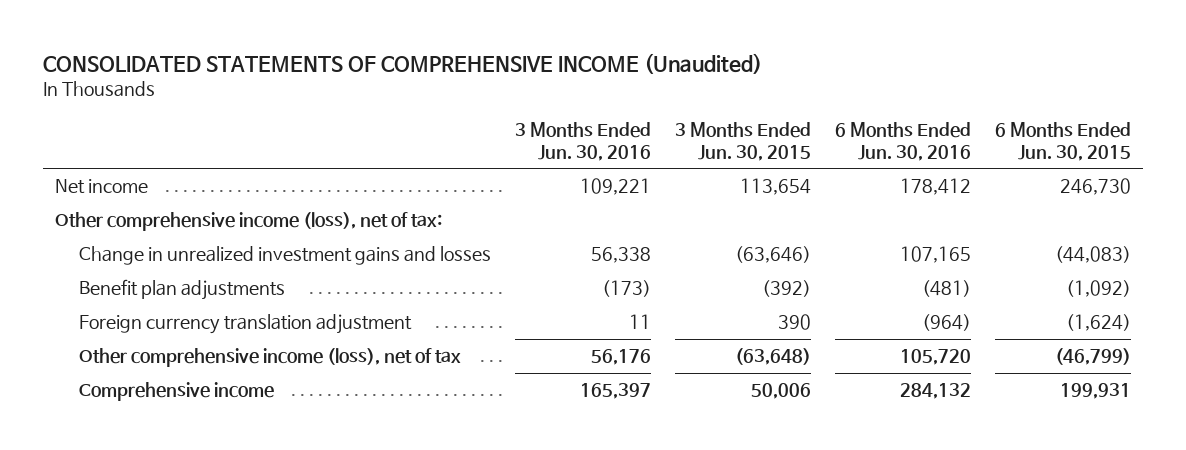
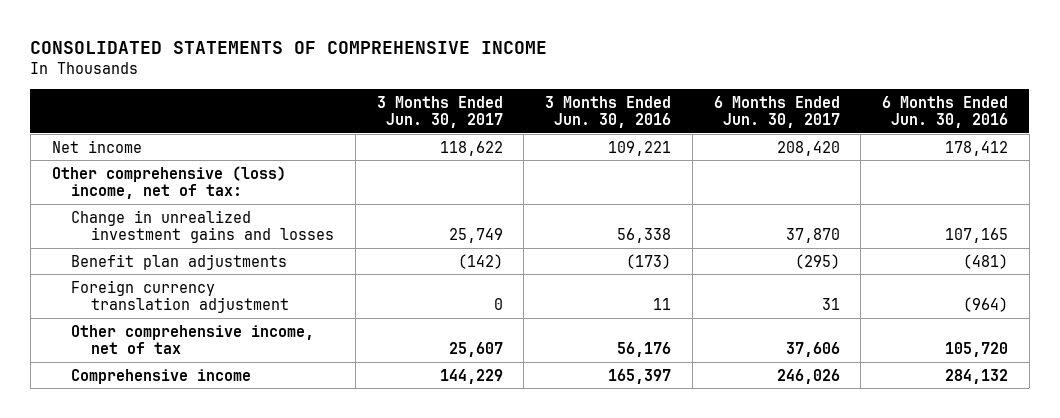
[43,52,763,74] CONSOLIDATED STATEMENTS OF COMPREHENSIVE INCOME (Unaudited) -> [30,40,548,54] CONSOLIDATED STATEMENTS OF COMPREHENSIVE INCOME
[674,122,811,161] 3 Months Ended Jun. 30, 2015 -> none
[994,122,1131,161] 6 Months Ended Jun. 30, 2015 -> none
none -> [376,95,503,129] 3 Months Ended Jun. 30, 2017
none -> [713,95,840,129] 6 Months Ended Jun. 30, 2017
[55,212,443,232] Other comprehensive income (loss), net of tax: -> [51,165,286,200] Other comprehensive (loss) income, net of tax:
[78,348,461,368] Other comprehensive income (loss), net of tax -> [71,324,315,355] Other comprehensive income, net of tax

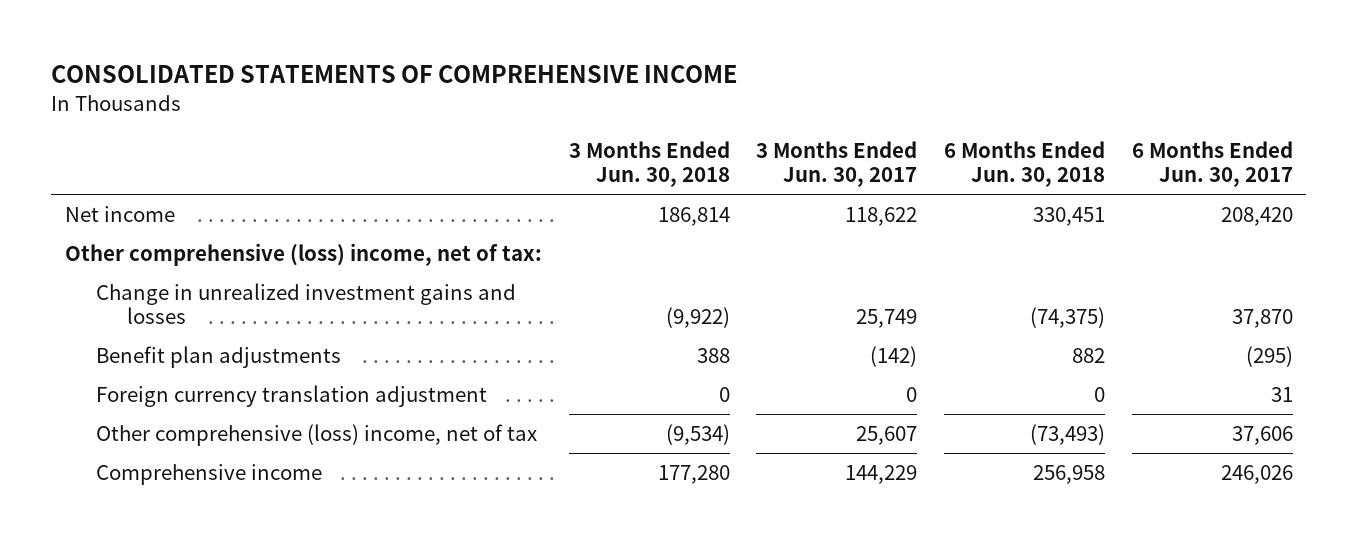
[545,95,672,129] 3 Months Ended Jun. 30, 2016 -> none
[881,95,1008,129] 6 Months Ended Jun. 30, 2016 -> none
none -> [568,140,730,188] 3 Months Ended Jun. 30, 2018
none -> [944,140,1106,188] 6 Months Ended Jun. 30, 2018
[71,324,315,355] Other comprehensive income, net of tax -> [95,423,537,446] Other comprehensive (loss) income, net of tax

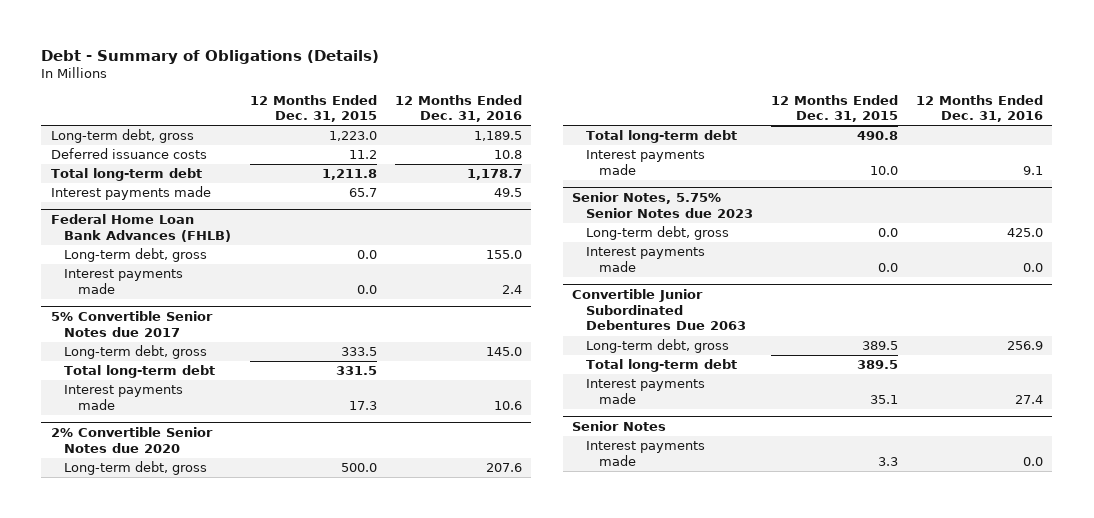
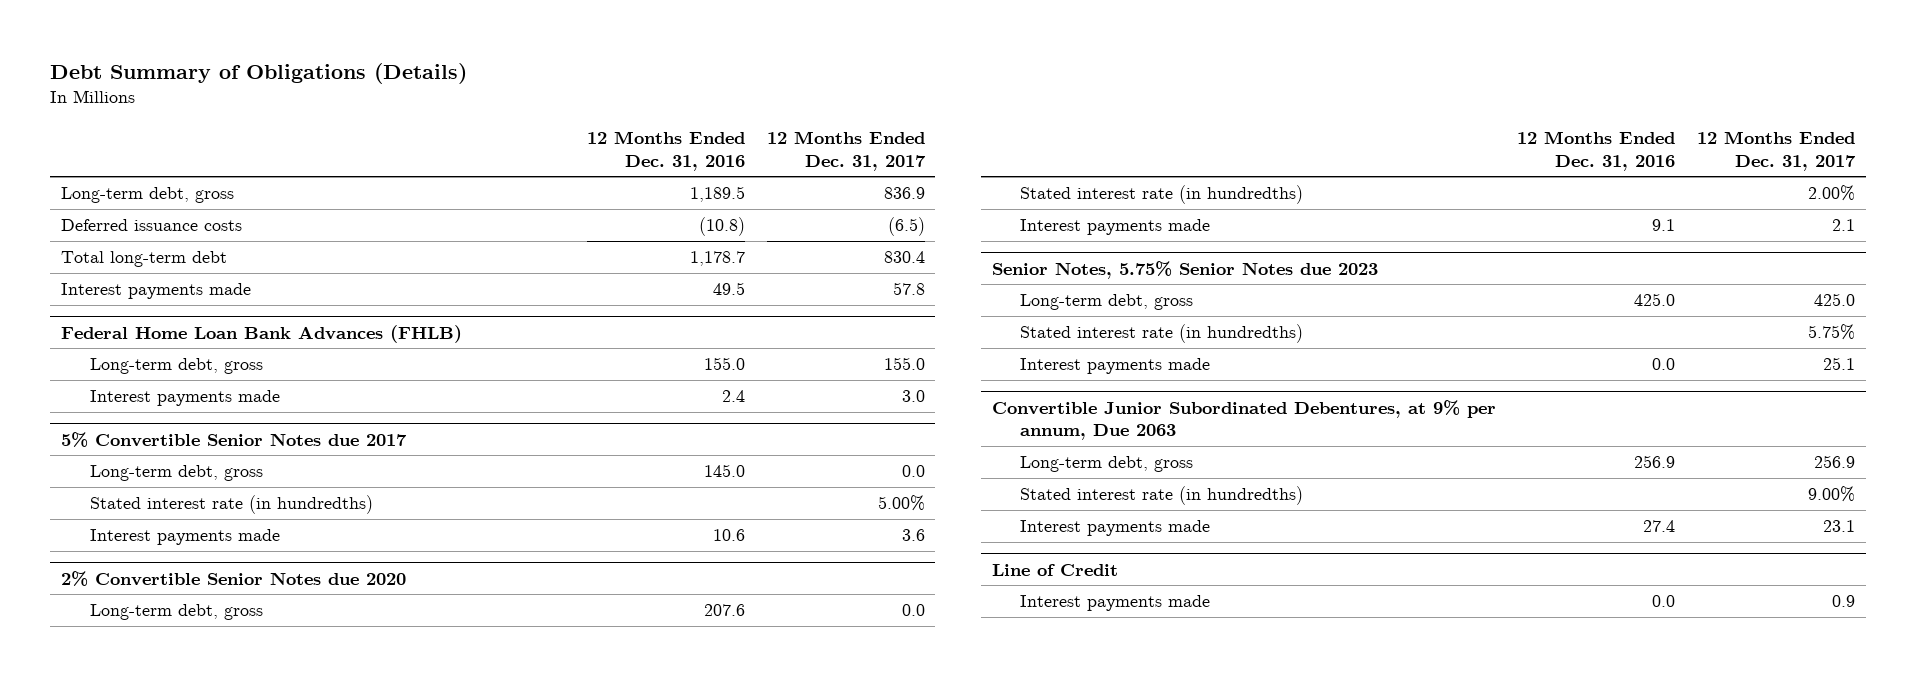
[41,49,380,64] Debt - Summary of Obligations (Details) -> [50,62,468,84] Debt Summary of Obligations (Details)
[249,94,377,123] 12 Months Ended Dec. 31, 2015 -> none
none -> [766,130,926,171] 12 Months Ended Dec. 31, 2017
[493,150,522,160] 10.8 -> [698,217,745,237] (10.8)
[64,365,216,379] Total long-term debt -> none
none -> [89,495,373,515] Stated interest rate (in hundredths)
[585,130,737,144] Total long-term debt -> none
none -> [1020,185,1304,205] Stated interest rate (in hundredths)
none -> [1020,324,1304,344] Stated interest rate (in hundredths)
[571,289,746,331] Convertible Junior Subordinated Debentures Due 2063 -> [991,399,1496,441] Convertible Junior Subordinated Debentures, at 9% per annum, Due 2063
[585,359,737,373] Total long-term debt -> none
none -> [1020,486,1304,506] Stated interest rate (in hundredths)
[571,421,666,432] Senior Notes -> none
none -> [991,563,1118,576] Line of Credit

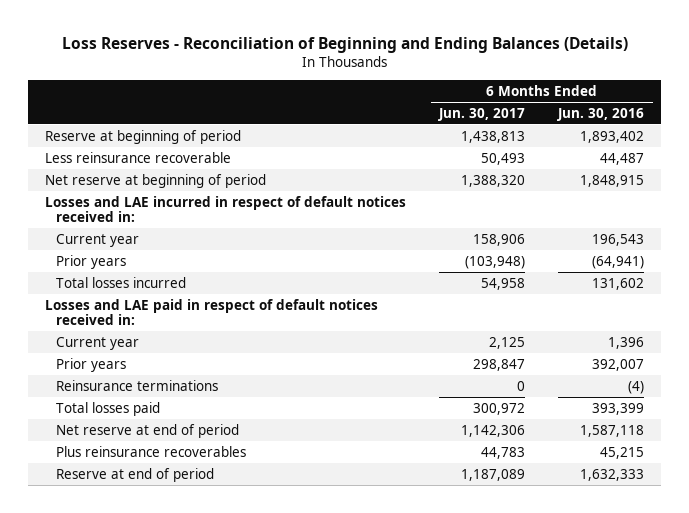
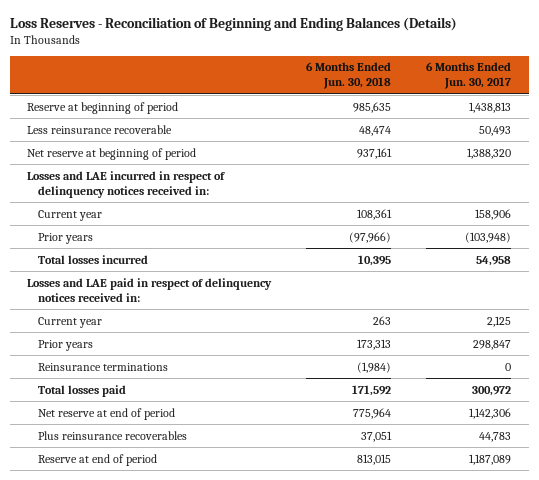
[557,107,645,121] Jun. 30, 2016 -> none
none -> [306,62,392,90] 6 Months Ended Jun. 30, 2018
[44,195,406,223] Losses and LAE incurred in respect of default notices received in: -> [27,170,226,198] Losses and LAE incurred in respect of delinquency notices received in:
[44,298,378,326] Losses and LAE paid in respect of default notices received in: -> [27,277,273,302] Losses and LAE paid in respect of delinquency notices received in:

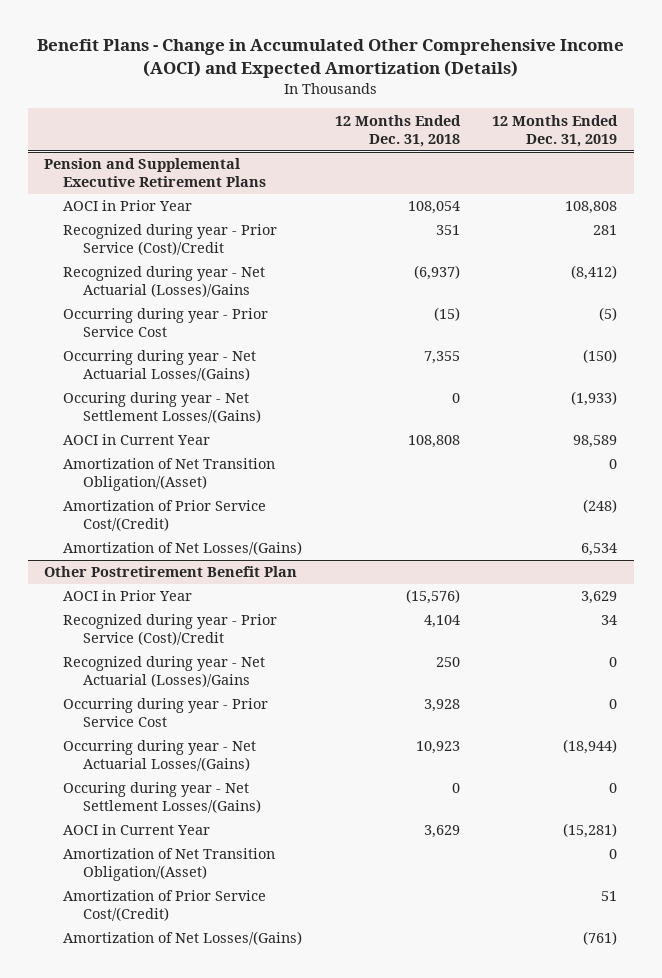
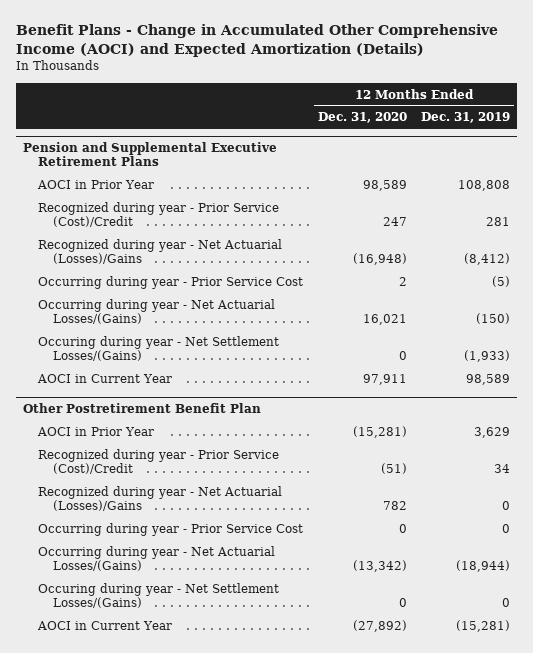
[334,114,461,147] 12 Months Ended Dec. 31, 2018 -> none
none -> [317,112,407,124] Dec. 31, 2020
[63,458,276,492] Amortization of Net Transition Obligation/(Asset) -> none
[63,500,267,532] Amortization of Prior Service Cost/(Credit) -> none
[63,541,303,556] Amortization of Net Losses/(Gains) -> none
[63,848,276,882] Amortization of Net Transition Obligation/(Asset) -> none
[63,890,267,922] Amortization of Prior Service Cost/(Credit) -> none
[63,931,303,946] Amortization of Net Losses/(Gains) -> none

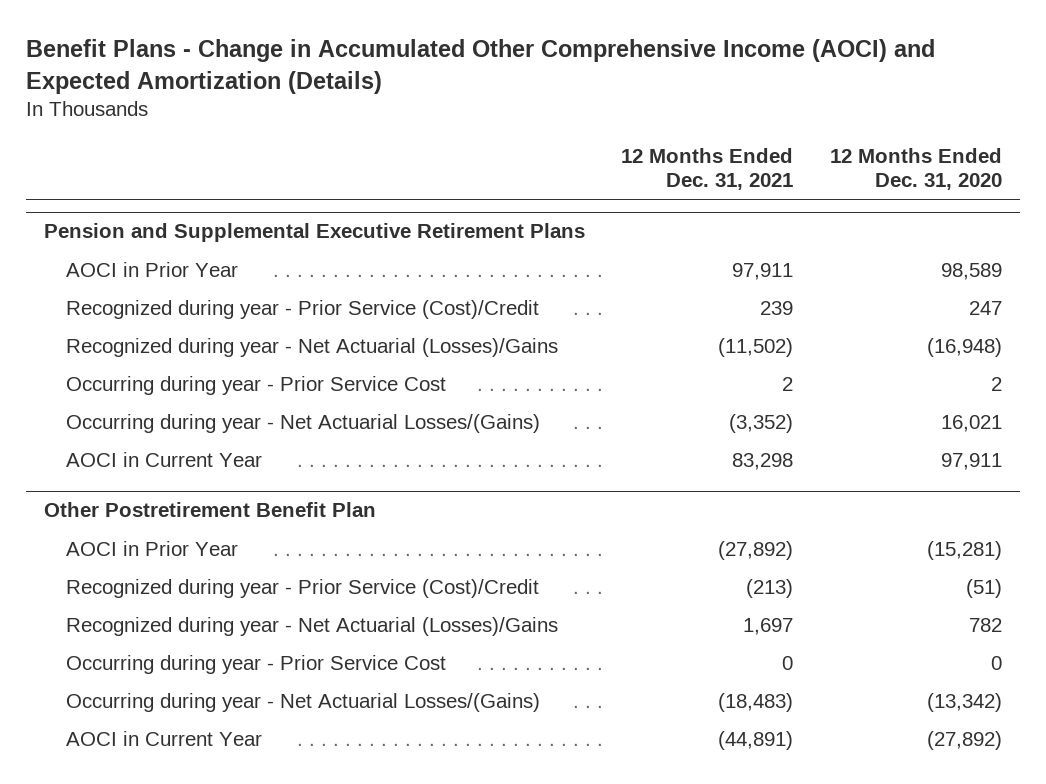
[421,112,511,124] Dec. 31, 2019 -> none
none -> [621,147,794,190] 12 Months Ended Dec. 31, 2021
[38,335,280,361] Occuring during year - Net Settlement Losses/(Gains) -> none
[38,582,280,608] Occuring during year - Net Settlement Losses/(Gains) -> none

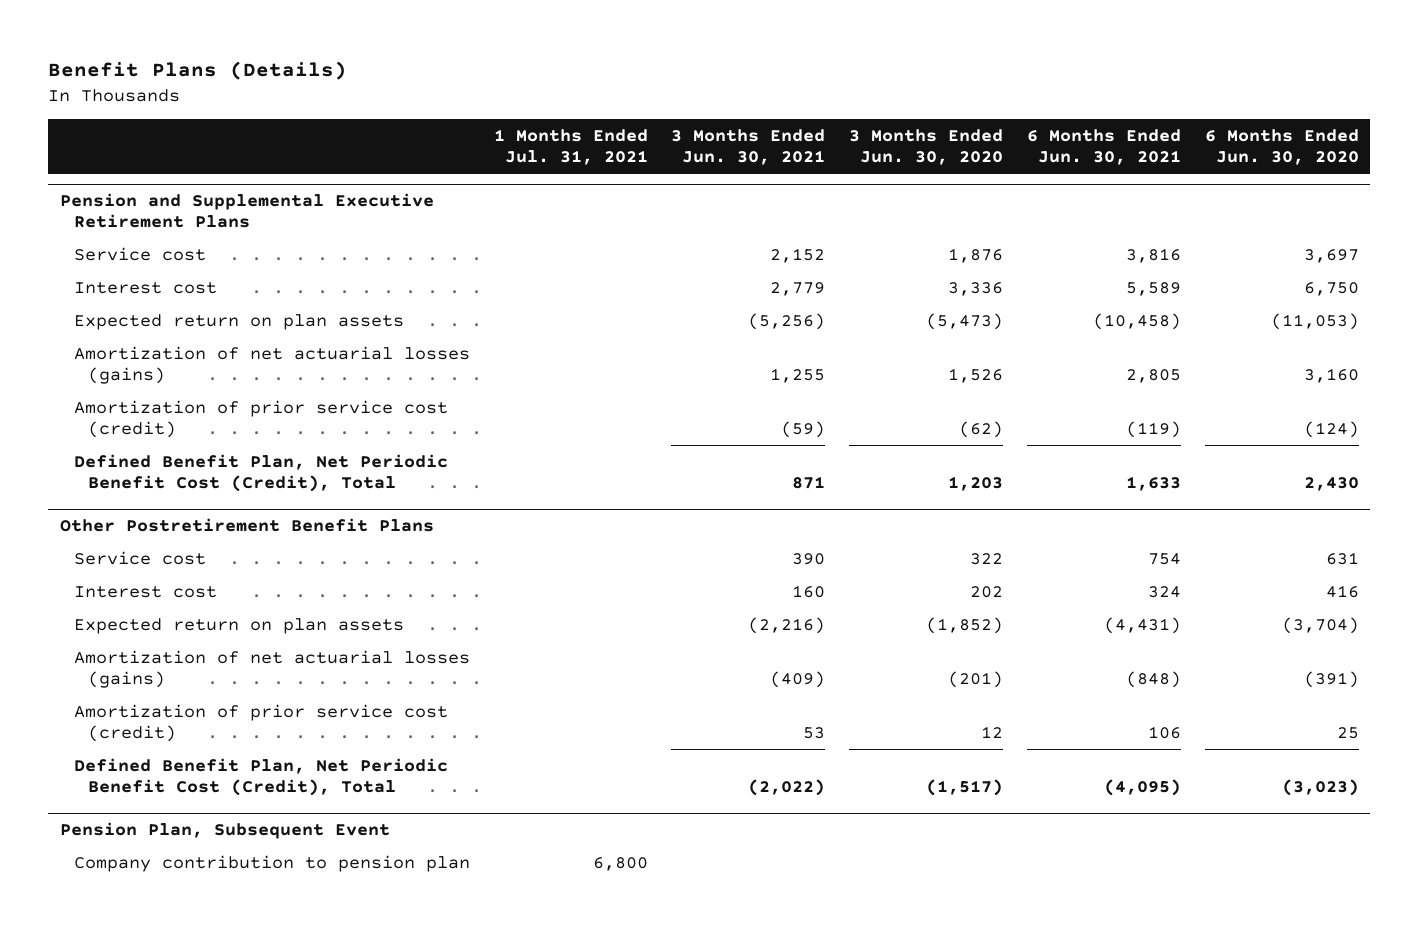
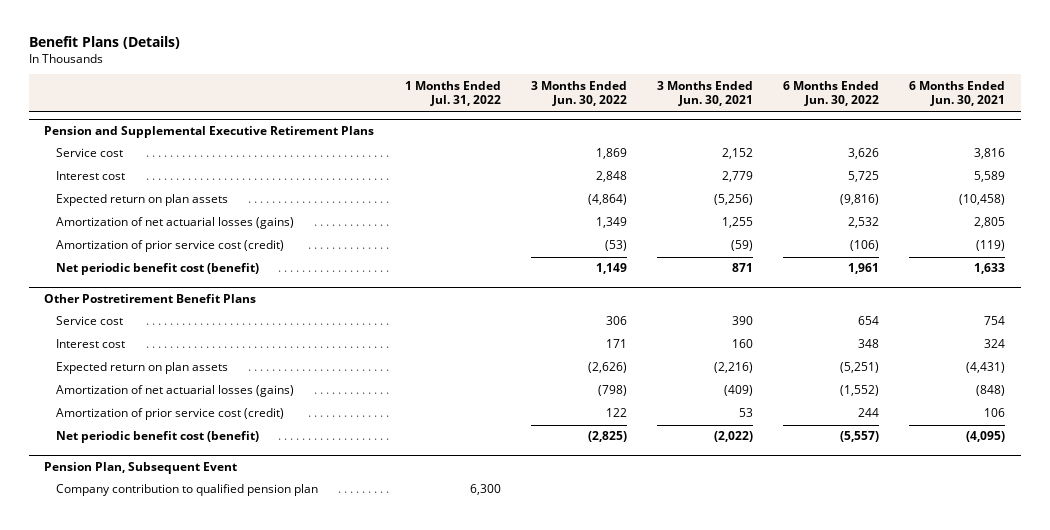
[493,128,648,166] 1 Months Ended Jul. 31, 2021 -> none
[849,128,1004,166] 3 Months Ended Jun. 30, 2020 -> none
[1204,128,1359,166] 6 Months Ended Jun. 30, 2020 -> none
none -> [404,80,501,107] 1 Months Ended Jul. 31, 2022
none -> [530,80,627,107] 3 Months Ended Jun. 30, 2022
none -> [783,80,880,107] 6 Months Ended Jun. 30, 2022
[73,453,448,492] Defined Benefit Plan, Net Periodic Benefit Cost (Credit), Total -> [56,263,260,276] Net periodic benefit cost (benefit)
[73,757,448,796] Defined Benefit Plan, Net Periodic Benefit Cost (Credit), Total -> [56,431,260,444] Net periodic benefit cost (benefit)
[73,854,470,872] Company contribution to pension plan -> [56,484,319,497] Company contribution to qualified pension plan

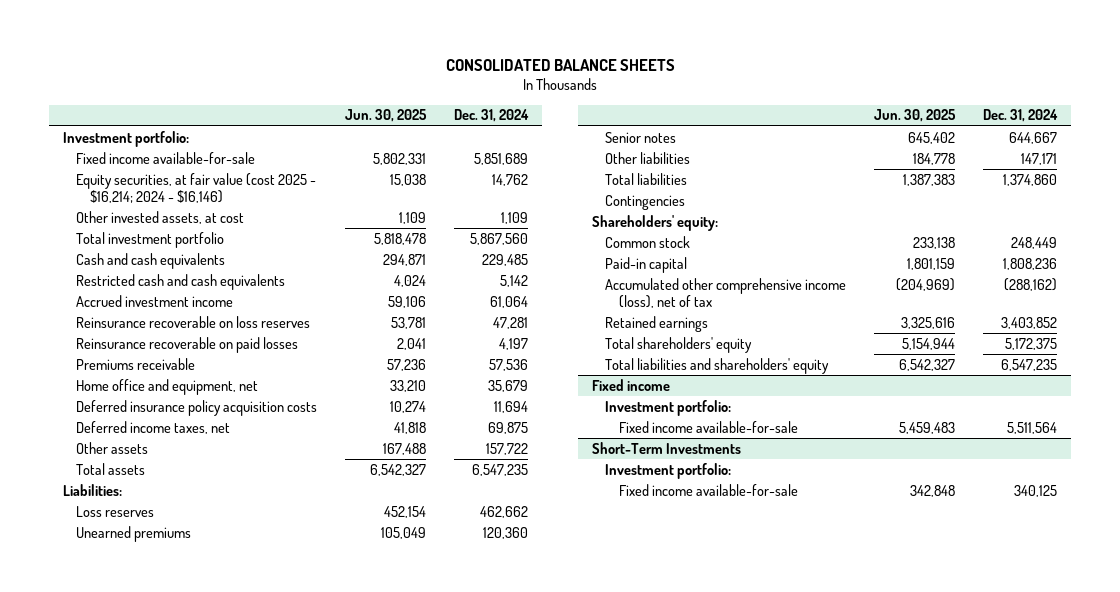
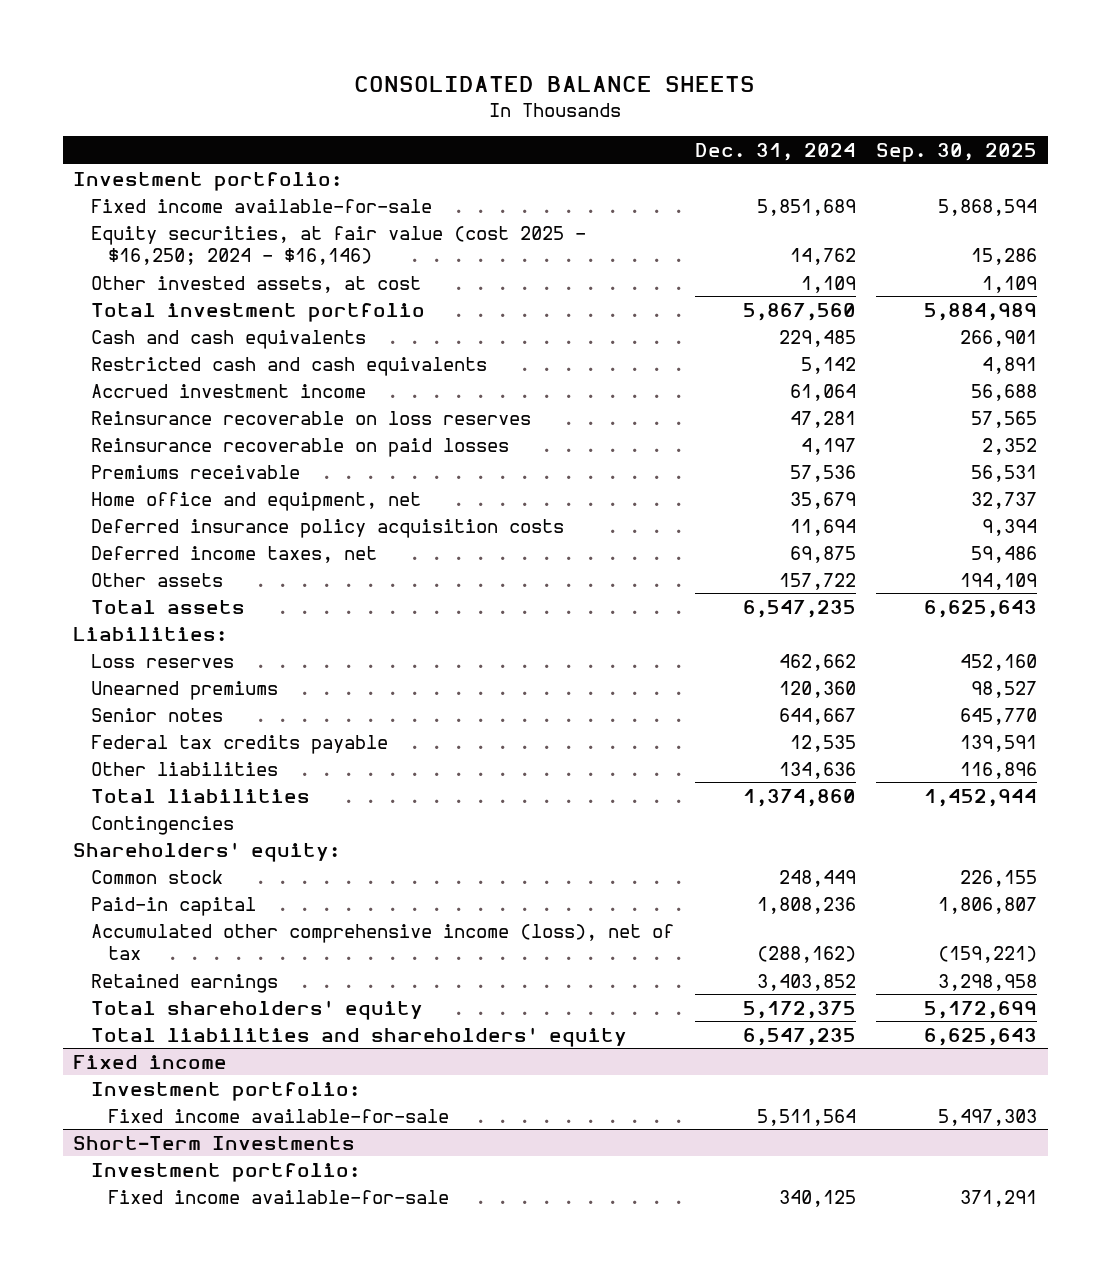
[345,109,428,123] Jun. 30, 2025 -> none
none -> [876,142,1038,162] Sep. 30, 2025
[76,172,317,203] Equity securities, at fair value (cost 2025 - $16,214; 2024 - $16,146) -> [90,225,586,265] Equity securities, at fair value (cost 2025 - $16,250; 2024 - $16,146)
none -> [90,734,388,754] Federal tax credits payable
[1021,152,1058,165] 147,171 -> [778,761,856,779] 134,636

